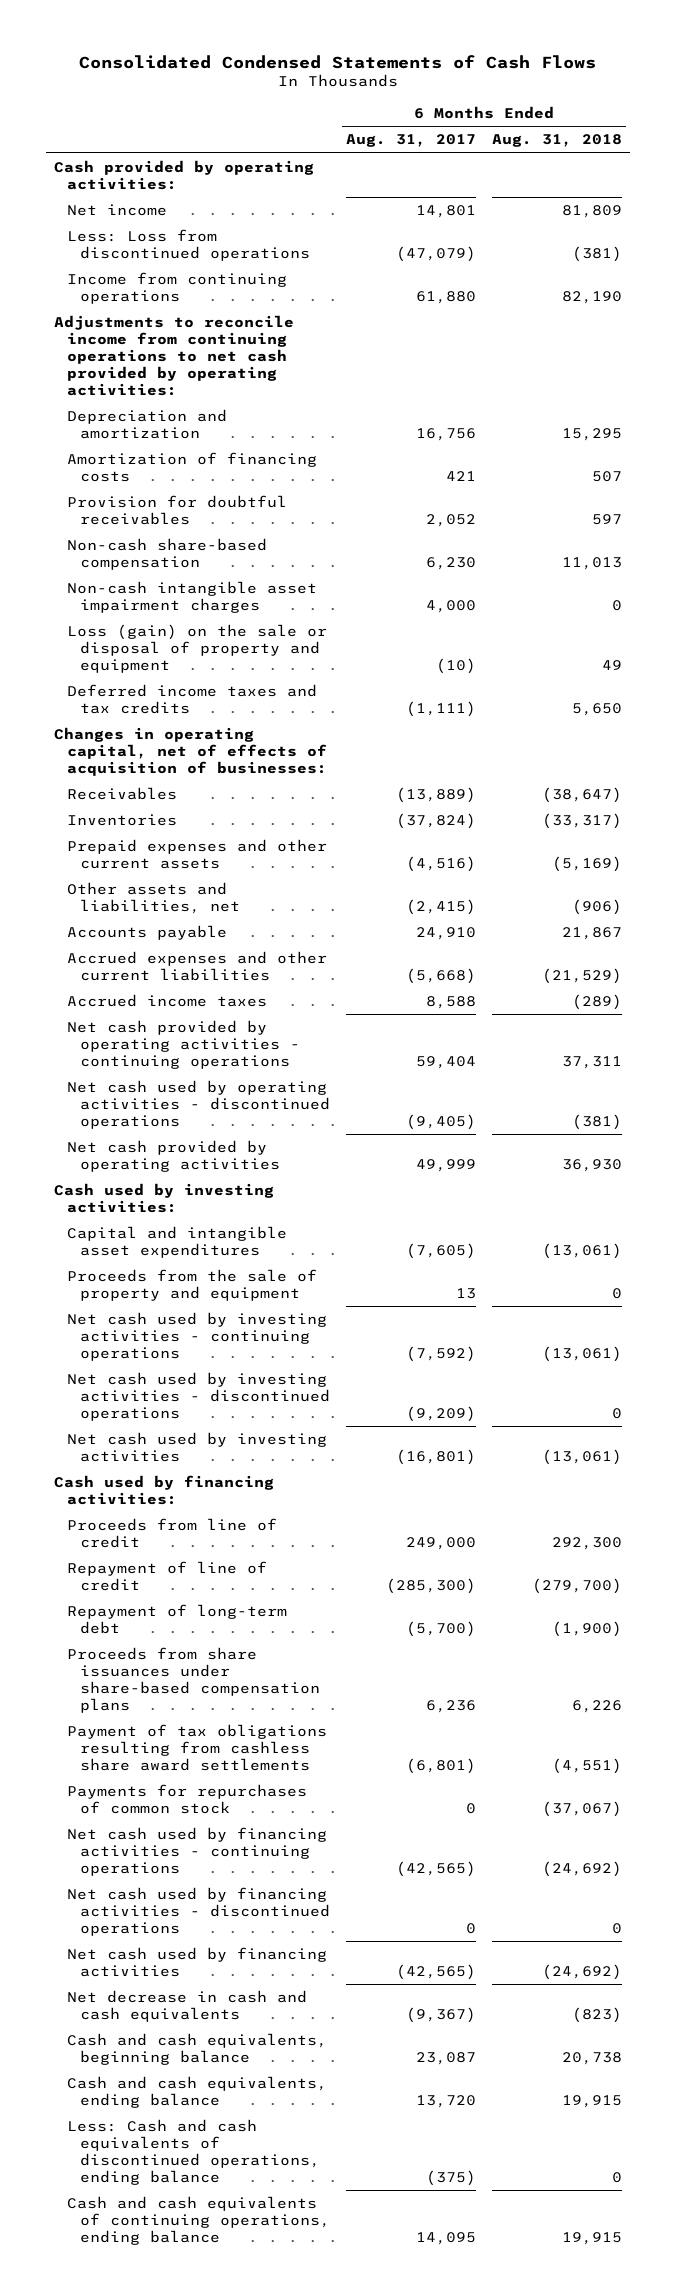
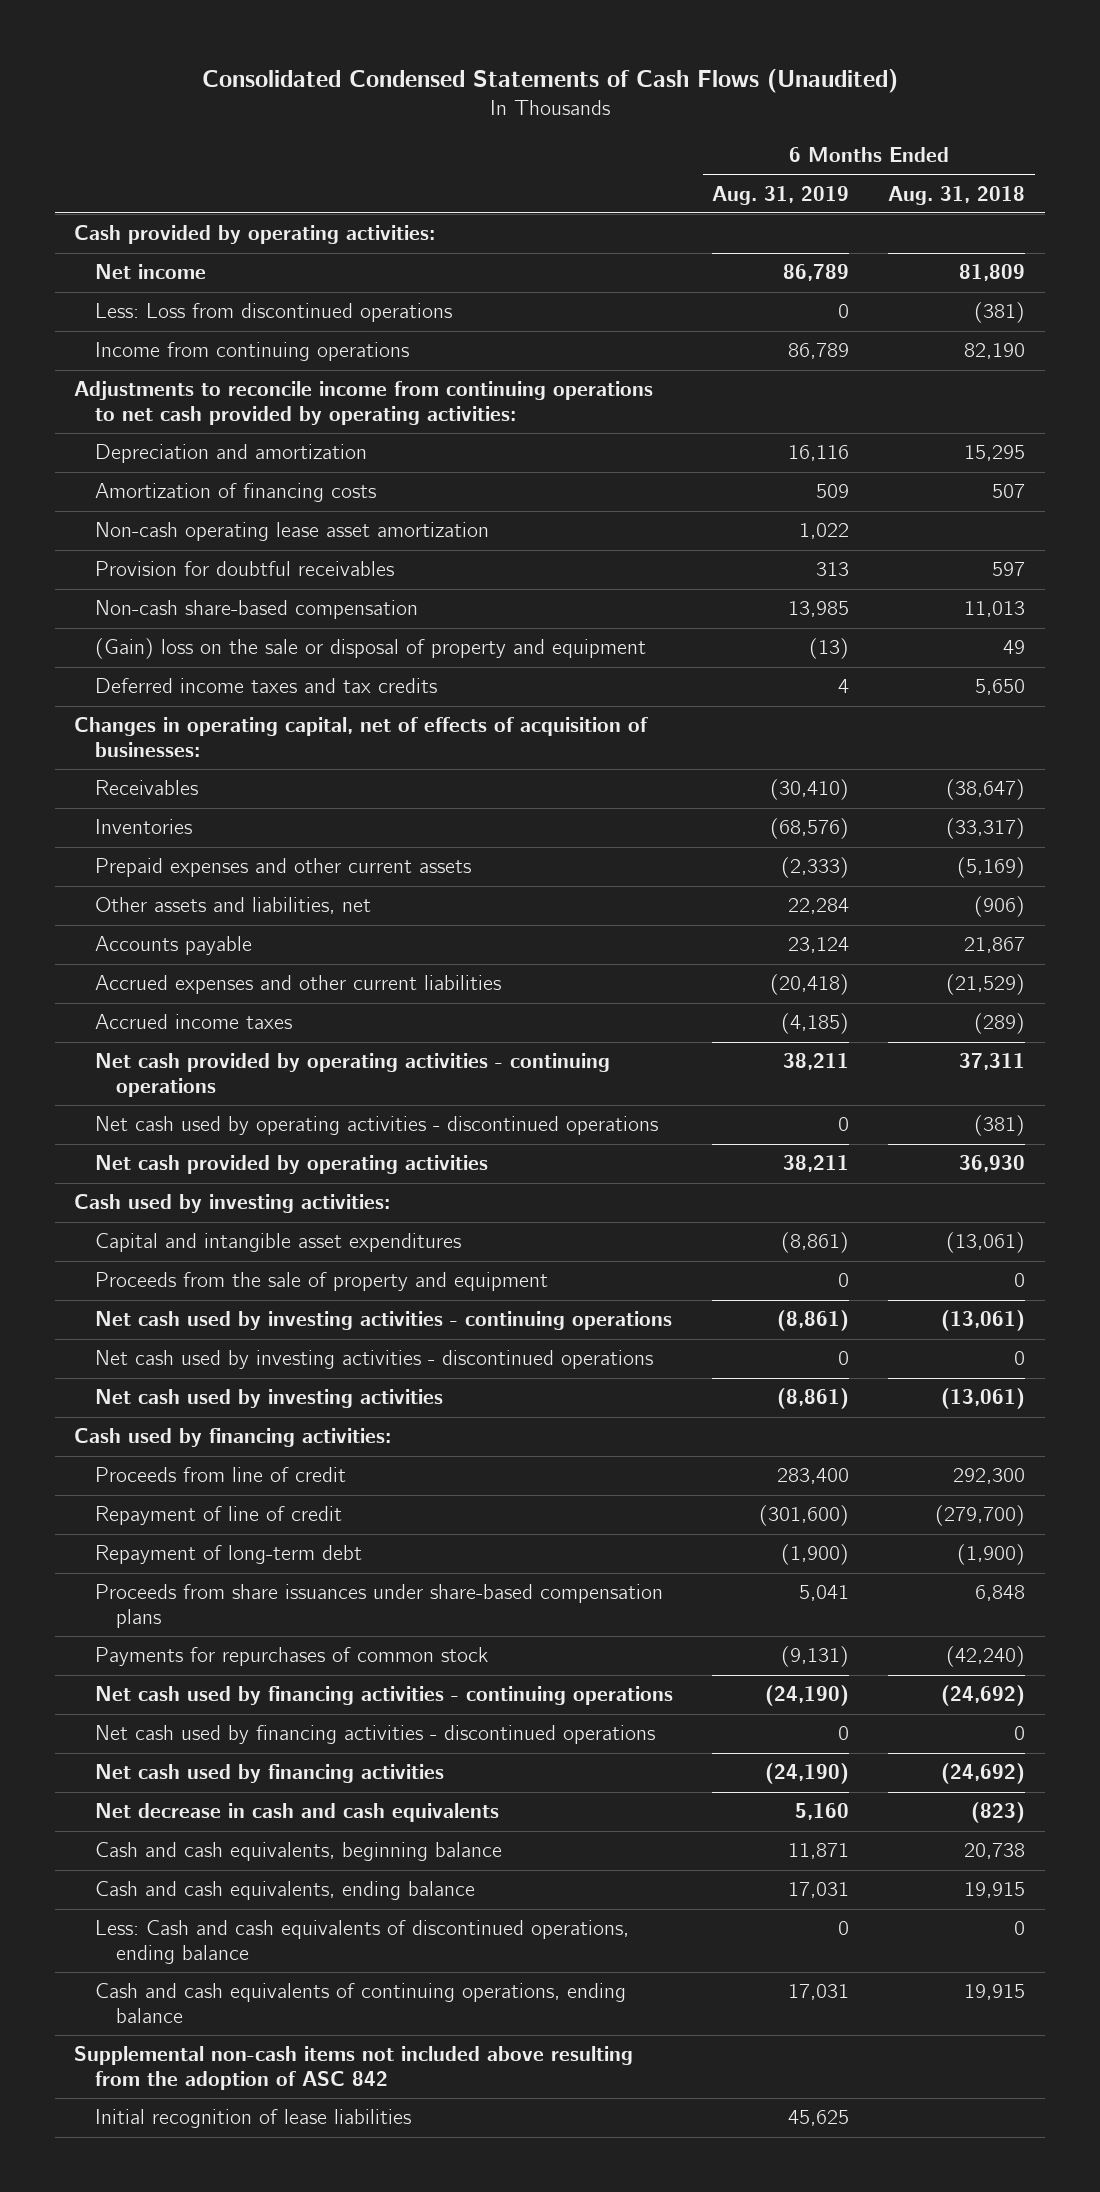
[79,54,597,69] Consolidated Condensed Statements of Cash Flows -> [201,69,898,94] Consolidated Condensed Statements of Cash Flows (Unaudited)
[345,134,476,148] Aug. 31, 2017 -> none
none -> [712,185,850,205] Aug. 31, 2019
none -> [95,522,490,542] Non-cash operating lease asset amortization
[66,580,317,613] Non-cash intangible asset impairment charges -> none
[66,623,327,673] Loss (gain) on the sale or disposal of property and equipment -> [95,638,647,660] (Gain) loss on the sale or disposal of property and equipment
[66,1723,327,1771] Payment of tax obligations resulting from cashless share award settlements -> none
[572,1699,623,1713] 6,226 -> [975,1585,1026,1602] 6,848
[542,1800,623,1817] (37,067) -> [946,1646,1026,1668] (42,240)
none -> [74,2046,634,2091] Supplemental non-cash items not included above resulting from the adoption of ASC 842
none -> [95,2109,412,2129] Initial recognition of lease liabilities

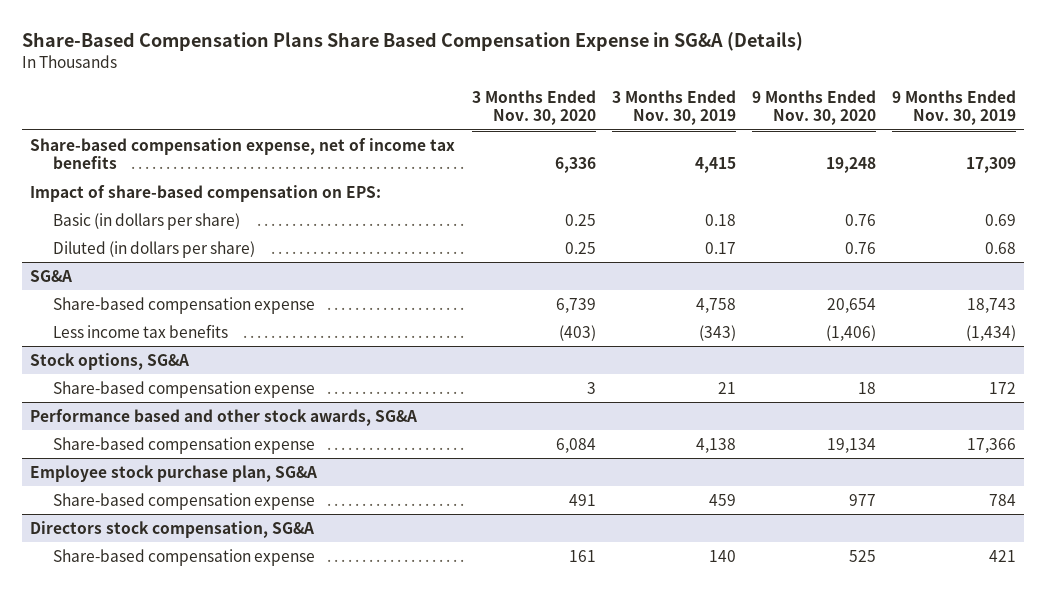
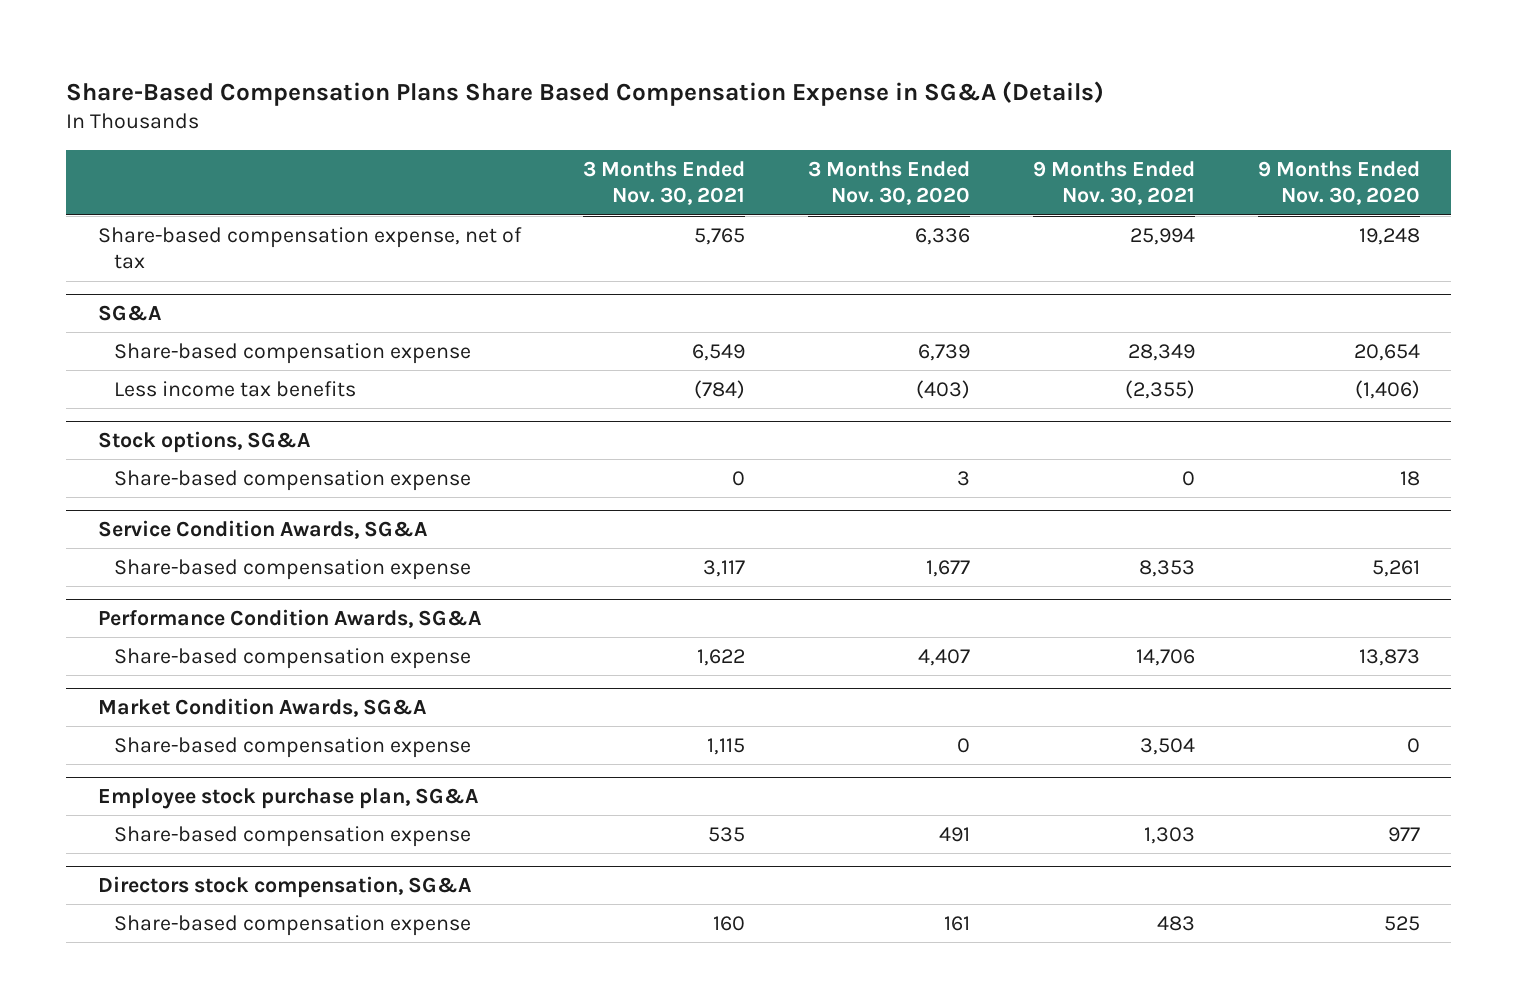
[611,89,736,126] 3 Months Ended Nov. 30, 2019 -> none
[891,89,1016,126] 9 Months Ended Nov. 30, 2019 -> none
none -> [583,160,746,206] 3 Months Ended Nov. 30, 2021
none -> [1032,160,1195,206] 9 Months Ended Nov. 30, 2021
[30,184,382,202] Impact of share-based compensation on EPS: -> none
[53,212,241,230] Basic (in dollars per share) -> none
[53,240,256,258] Diluted (in dollars per share) -> none
[30,137,456,170] Share-based compensation expense, net of income tax benefits -> [97,226,522,270] Share-based compensation expense, net of tax
[30,408,418,426] Performance based and other stock awards, SG&A -> none
none -> [97,520,427,540] Service Condition Awards, SG&A
[555,437,596,453] 6,084 -> [926,559,971,577] 1,677
[826,437,876,453] 19,134 -> [1371,559,1420,577] 5,261
none -> [97,609,481,629] Performance Condition Awards, SG&A
none -> [114,647,472,669] Share-based compensation expense
none -> [97,698,426,718] Market Condition Awards, SG&A
none -> [114,736,472,758] Share-based compensation expense

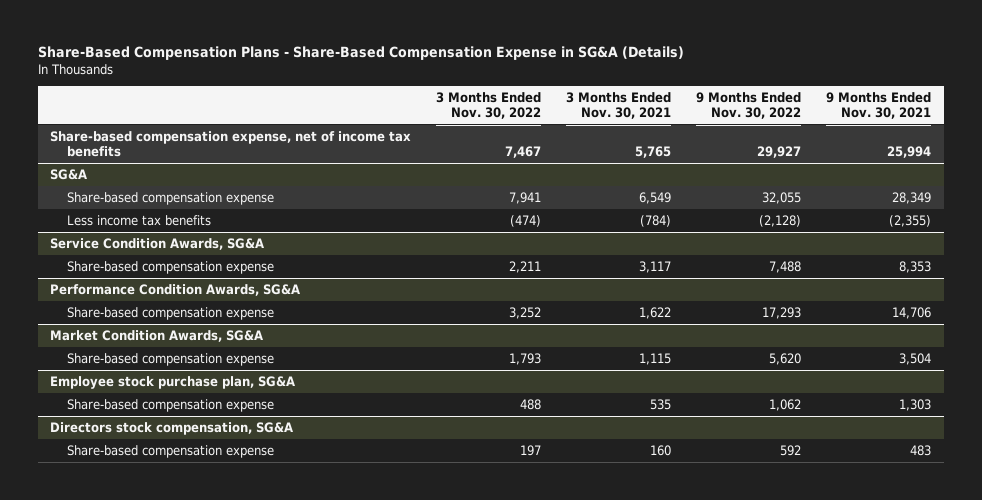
[66,80,1105,106] Share-Based Compensation Plans Share Based Compensation Expense in SG&A (Details) -> [37,45,684,60] Share-Based Compensation Plans - Share-Based Compensation Expense in SG&A (Details)
[808,160,971,206] 3 Months Ended Nov. 30, 2020 -> none
[1257,160,1420,206] 9 Months Ended Nov. 30, 2020 -> none
none -> [436,92,542,119] 3 Months Ended Nov. 30, 2022
none -> [696,92,802,119] 9 Months Ended Nov. 30, 2022
[97,226,522,270] Share-based compensation expense, net of tax -> [50,131,412,157] Share-based compensation expense, net of income tax benefits
[97,431,310,454] Stock options, SG&A -> none
[114,469,472,491] Share-based compensation expense -> none

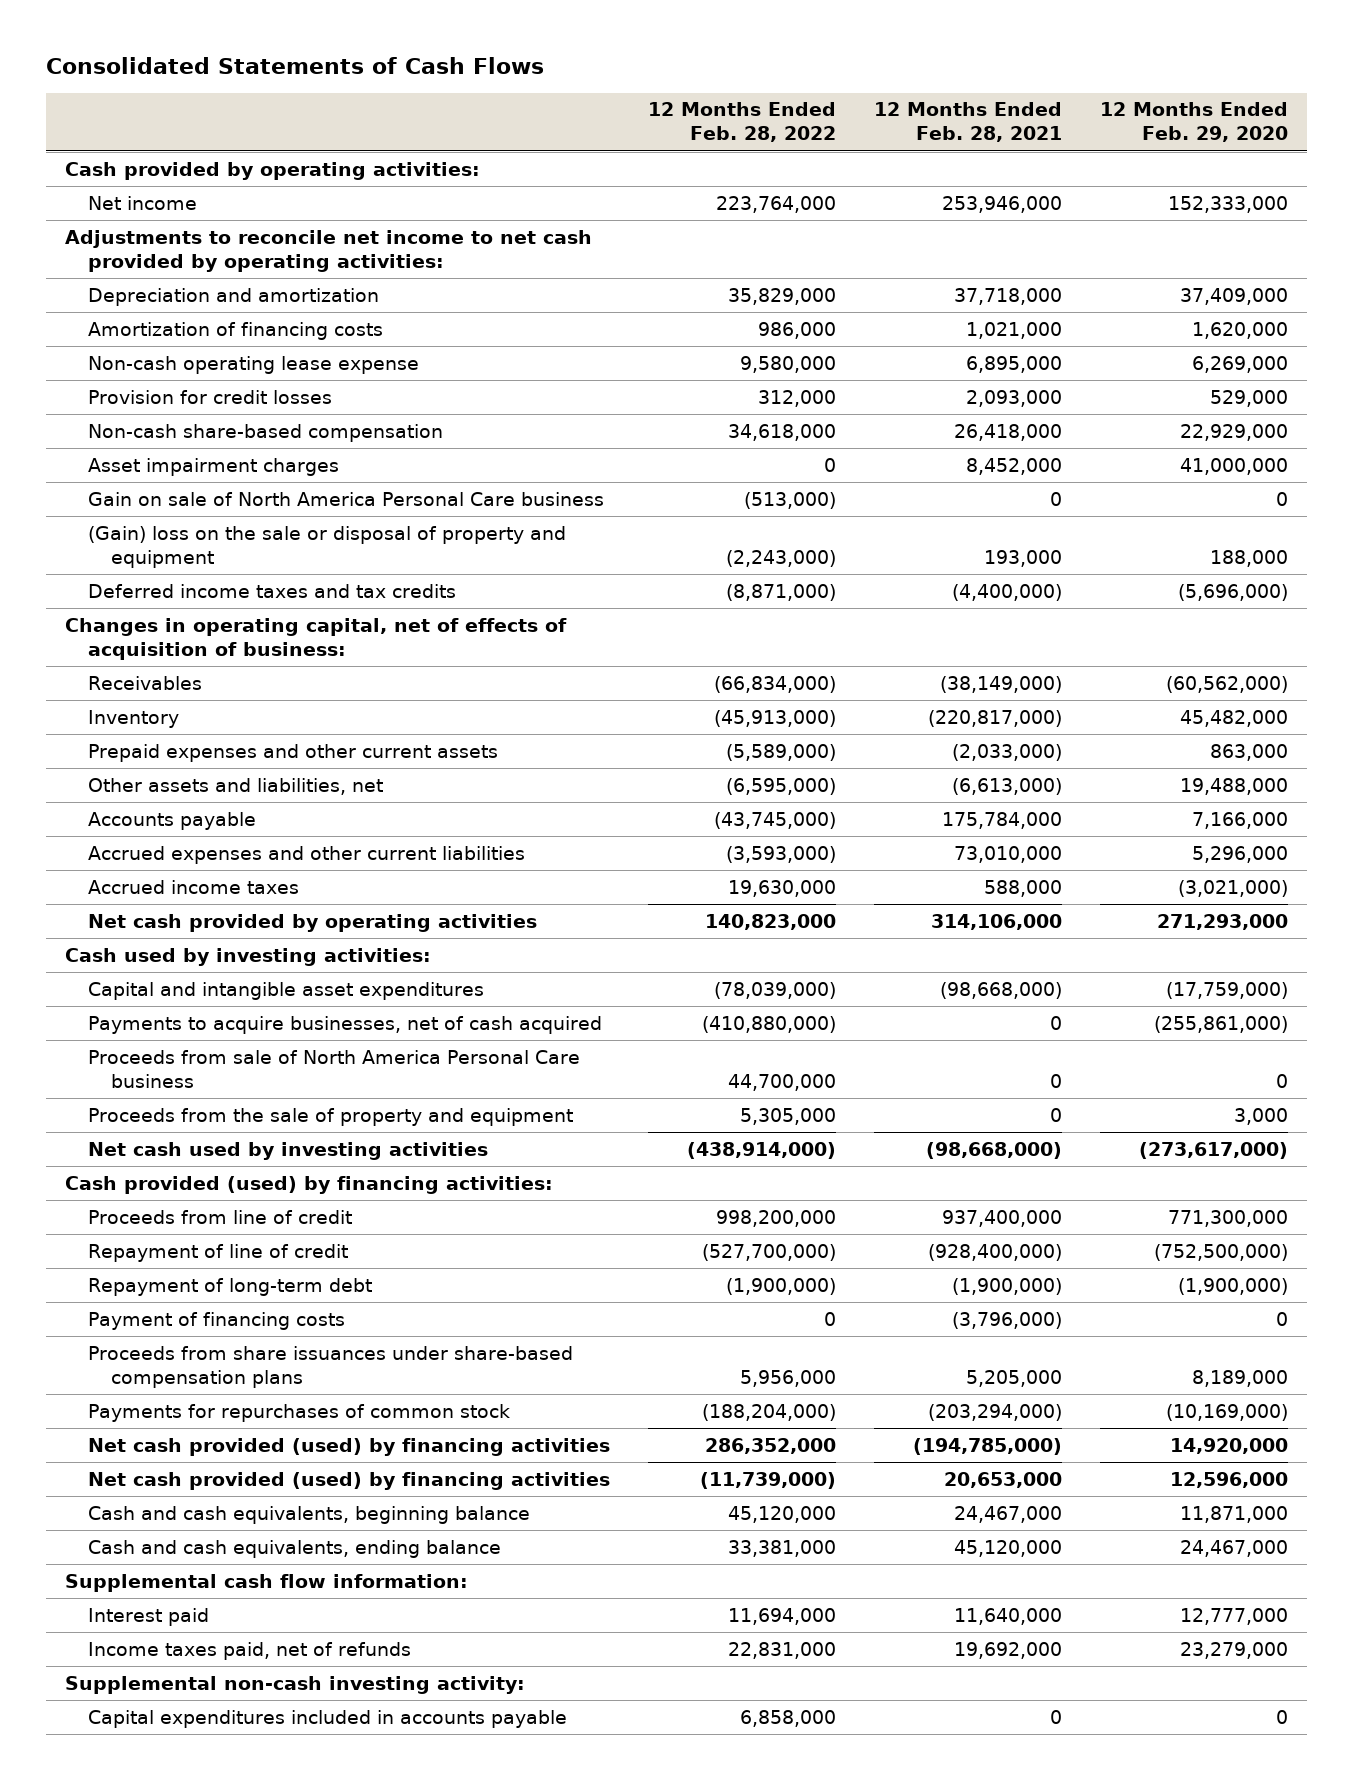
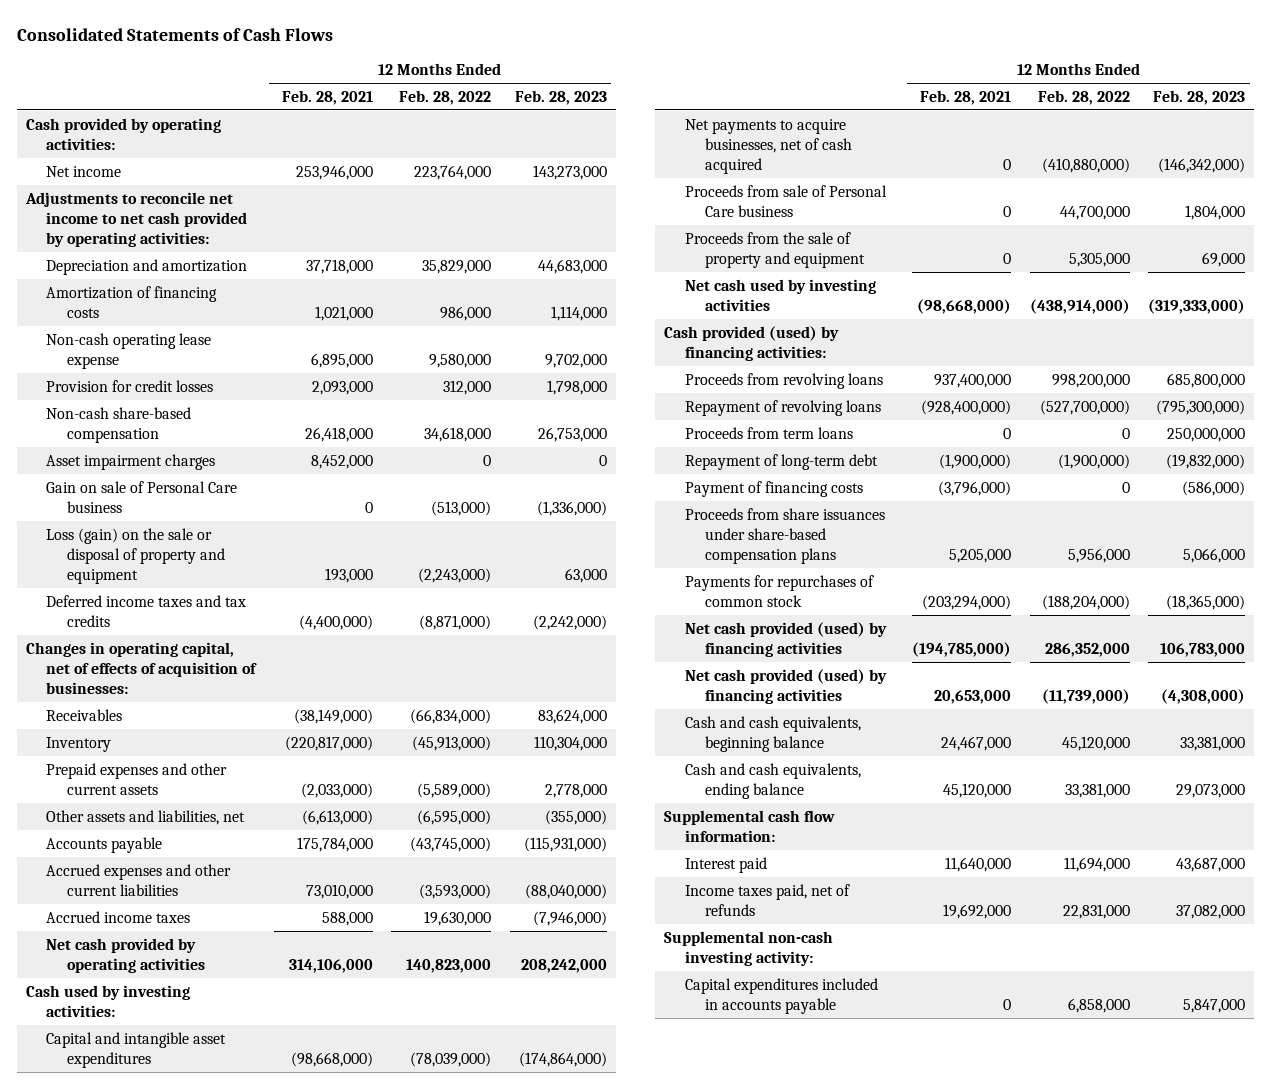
[1099,102,1288,143] 12 Months Ended Feb. 29, 2020 -> none
none -> [514,89,607,105] Feb. 28, 2023
[87,491,604,506] Gain on sale of North America Personal Care business -> [46,480,238,513] Gain on sale of Personal Care business
[87,525,566,568] (Gain) loss on the sale or disposal of property and equipment -> [46,527,225,584] Loss (gain) on the sale or disposal of property and equipment
[64,617,567,660] Changes in operating capital, net of effects of acquisition of business: -> [25,641,258,694] Changes in operating capital, net of effects of acquisition of businesses:
[87,1015,602,1034] Payments to acquire businesses, net of cash acquired -> [684,118,853,174] Net payments to acquire businesses, net of cash acquired
[87,1049,580,1088] Proceeds from sale of North America Personal Care business -> [684,184,887,217] Proceeds from sale of Personal Care business
[87,1209,352,1224] Proceeds from line of credit -> [684,372,883,389] Proceeds from revolving loans
[87,1243,348,1262] Repayment of line of credit -> [684,399,881,416] Repayment of revolving loans
none -> [684,426,853,439] Proceeds from term loans

